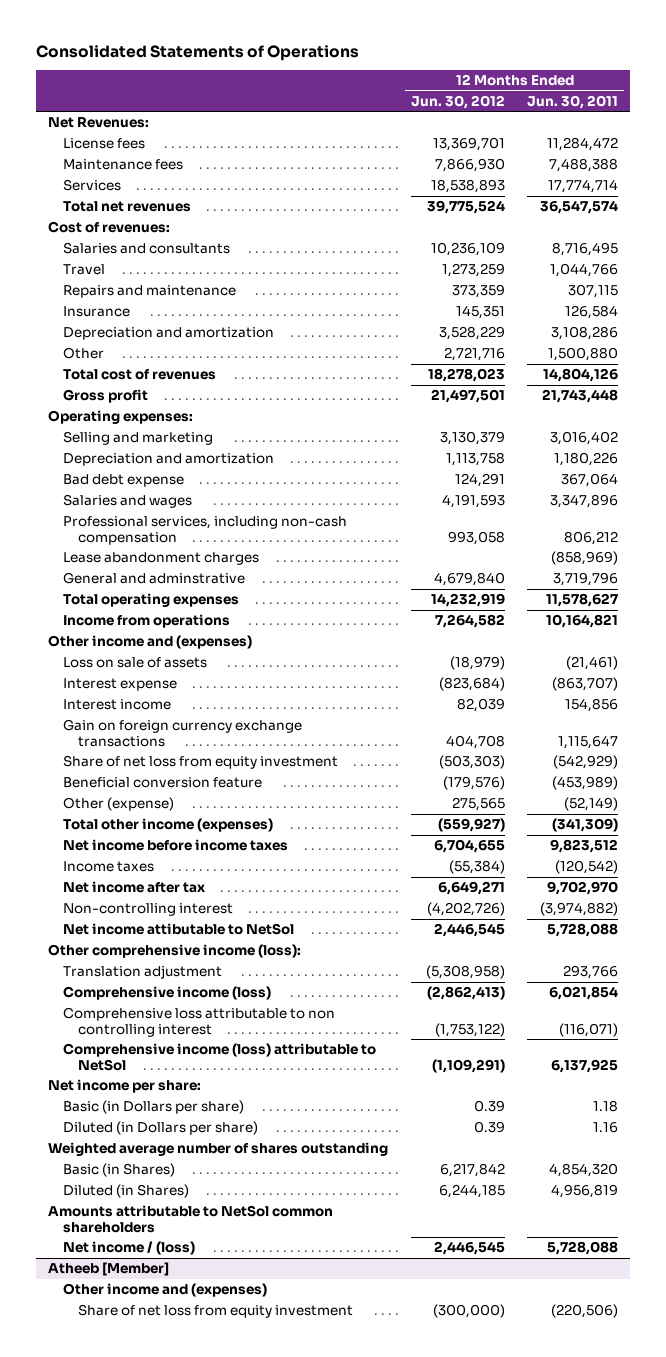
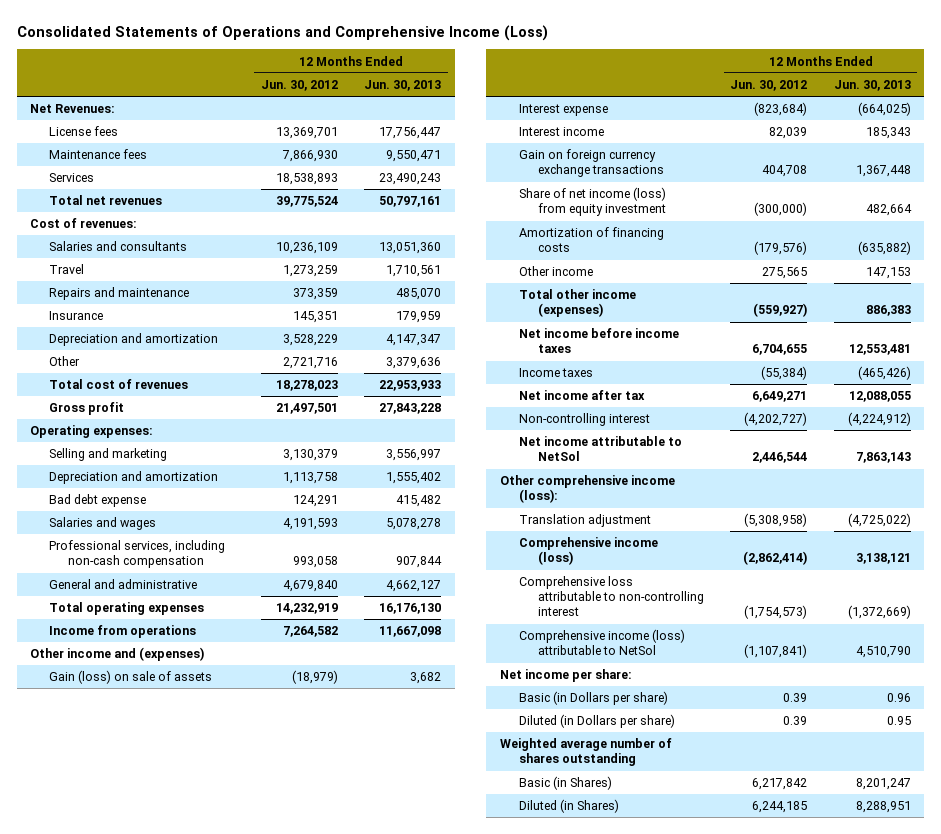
[36,44,360,61] Consolidated Statements of Operations -> [16,24,548,41] Consolidated Statements of Operations and Comprehensive Income (Loss)
[527,95,619,110] Jun. 30, 2011 -> none
none -> [364,80,442,92] Jun. 30, 2013
[63,552,260,566] Lease abandonment charges -> none
[63,572,246,585] General and adminstrative -> [49,579,198,590] General and administrative
[63,657,208,669] Loss on sale of assets -> [49,670,213,685] Gain (loss) on sale of assets
[63,755,339,770] Share of net loss from equity investment -> [518,187,666,217] Share of net income (loss) from equity investment
[438,755,505,770] (503,303) -> [754,202,808,217] (300,000)
[63,777,263,789] Beneficial conversion feature -> [518,227,664,253] Amortization of financing costs
[63,797,175,812] Other (expense) -> [518,266,593,277] Other income
[426,902,505,917] (4,202,726) -> [744,412,808,427] (4,202,727)
[63,923,295,936] Net income attibutable to NetSol -> [518,436,682,462] Net income attributable to NetSol
[433,923,505,938] 2,446,545 -> [752,452,808,464] 2,446,544
[426,986,505,1001] (2,862,413) -> [743,551,808,566] (2,862,414)
[63,1007,336,1038] Comprehensive loss attributable to non controlling interest -> [518,576,704,617] Comprehensive loss attributable to non-controlling interest
[434,1023,505,1038] (1,753,122) -> [744,605,808,620] (1,754,573)
[431,1059,505,1074] (1,109,291) -> [744,644,808,659] (1,107,841)
[47,1205,333,1234] Amounts attributable to NetSol common shareholders -> none
[63,1241,196,1256] Net income / (loss) -> none
[47,1262,169,1277] Atheeb [Member] -> none
[63,1283,268,1298] Other income and (expenses) -> none
[78,1304,354,1319] Share of net loss from equity investment -> none

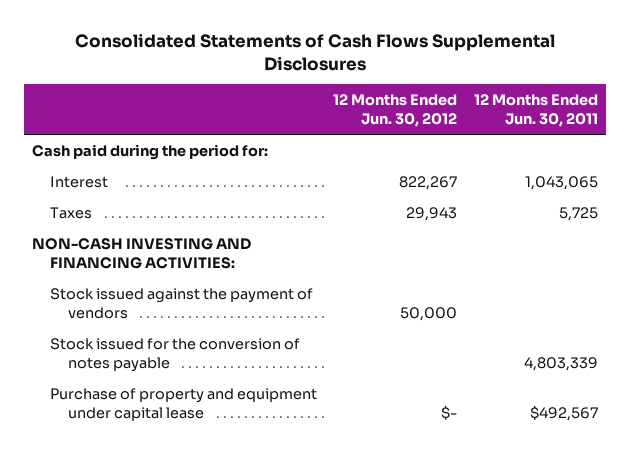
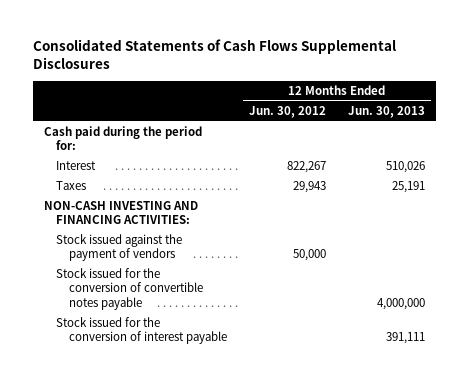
[473,94,598,128] 12 Months Ended Jun. 30, 2011 -> none
none -> [348,106,426,119] Jun. 30, 2013
[50,387,318,421] Purchase of property and equipment under capital lease -> none
[50,337,301,372] Stock issued for the conversion of notes payable -> [56,268,203,310] Stock issued for the conversion of convertible notes payable
none -> [56,317,227,345] Stock issued for the conversion of interest payable

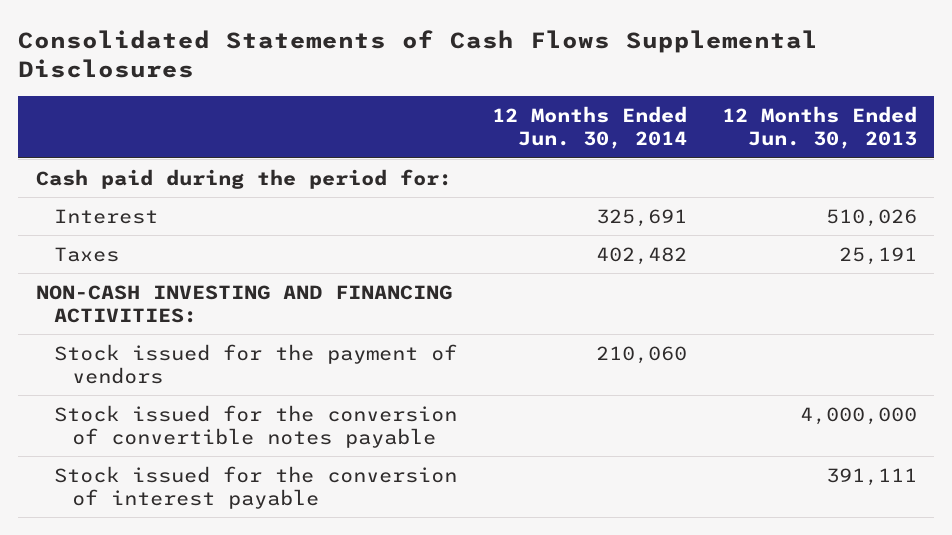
[248,106,326,119] Jun. 30, 2012 -> none
none -> [491,106,687,150] 12 Months Ended Jun. 30, 2014
[56,234,183,262] Stock issued against the payment of vendors -> [53,343,457,384] Stock issued for the payment of vendors

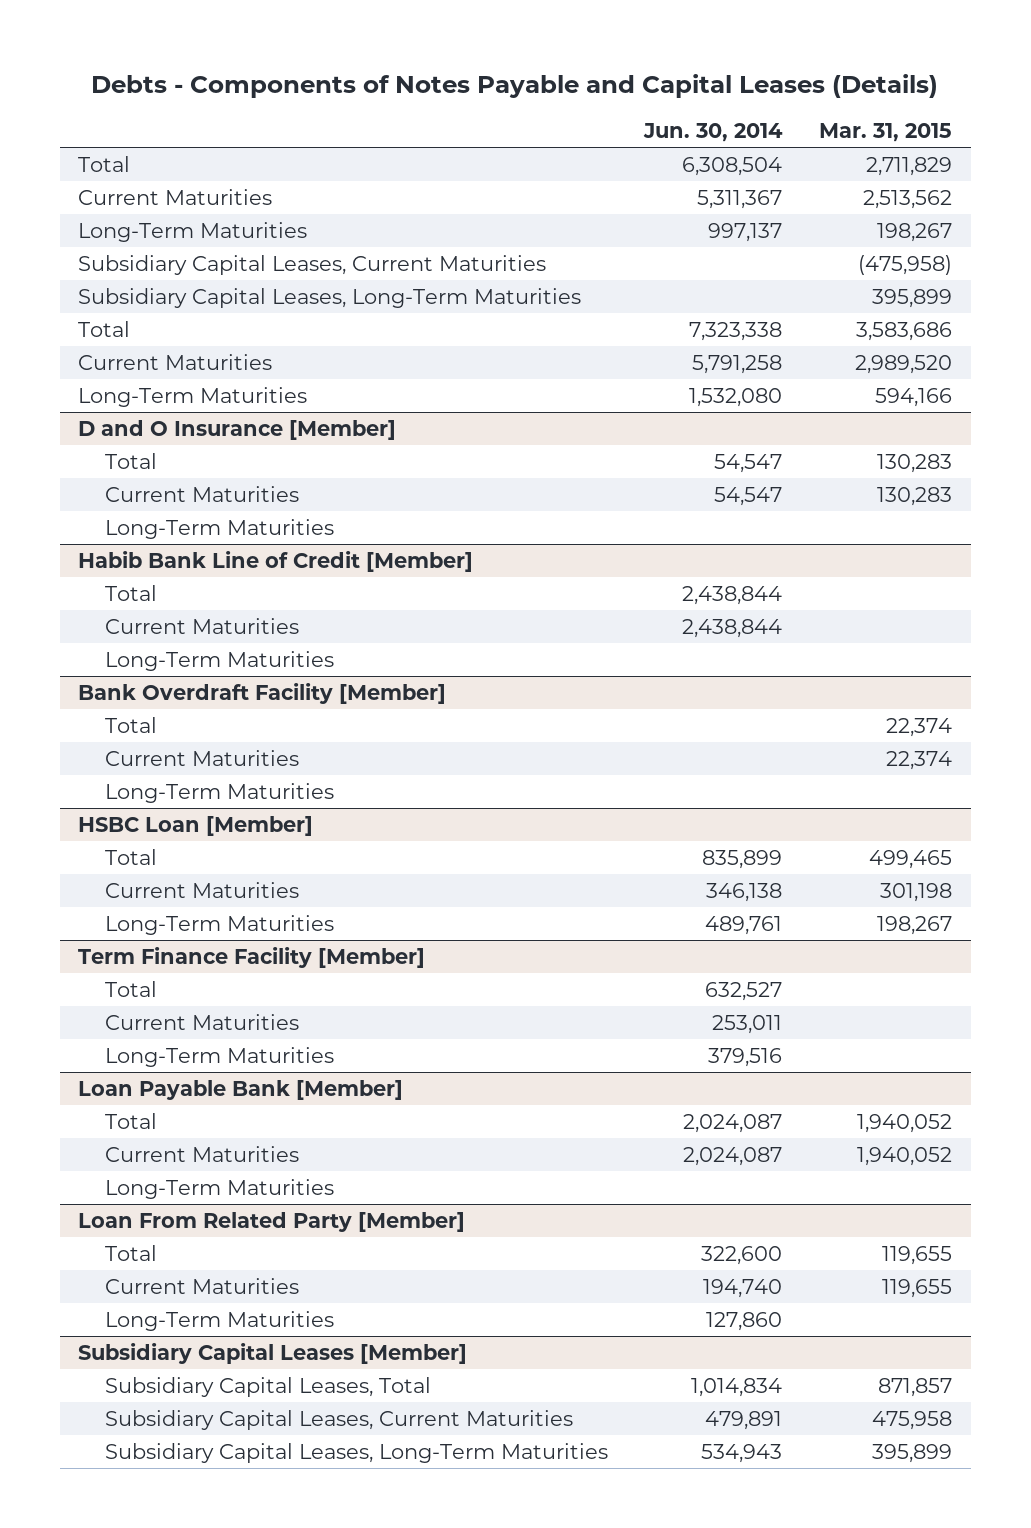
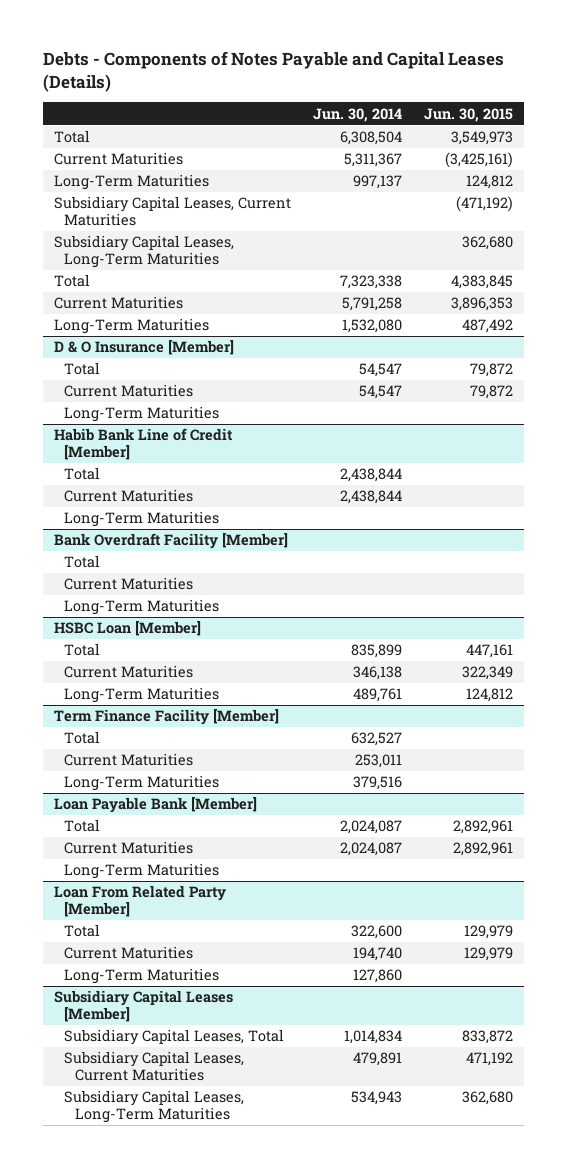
[819,122,953,142] Mar. 31, 2015 -> none
none -> [424,107,514,122] Jun. 30, 2015
[78,420,397,441] D and O Insurance [Member] -> [53,340,234,356] D & O Insurance [Member]

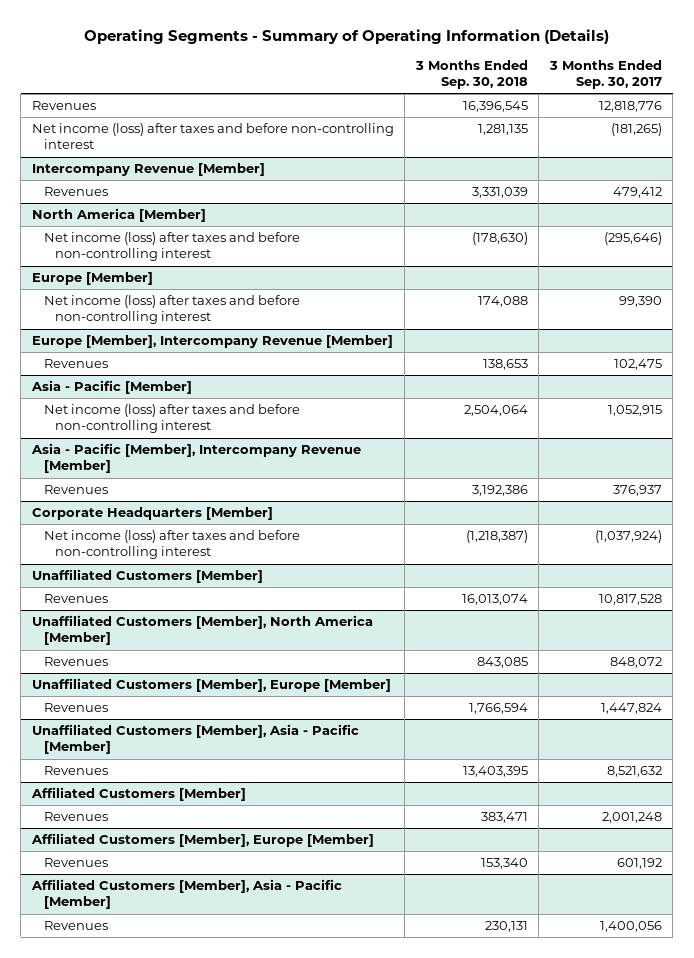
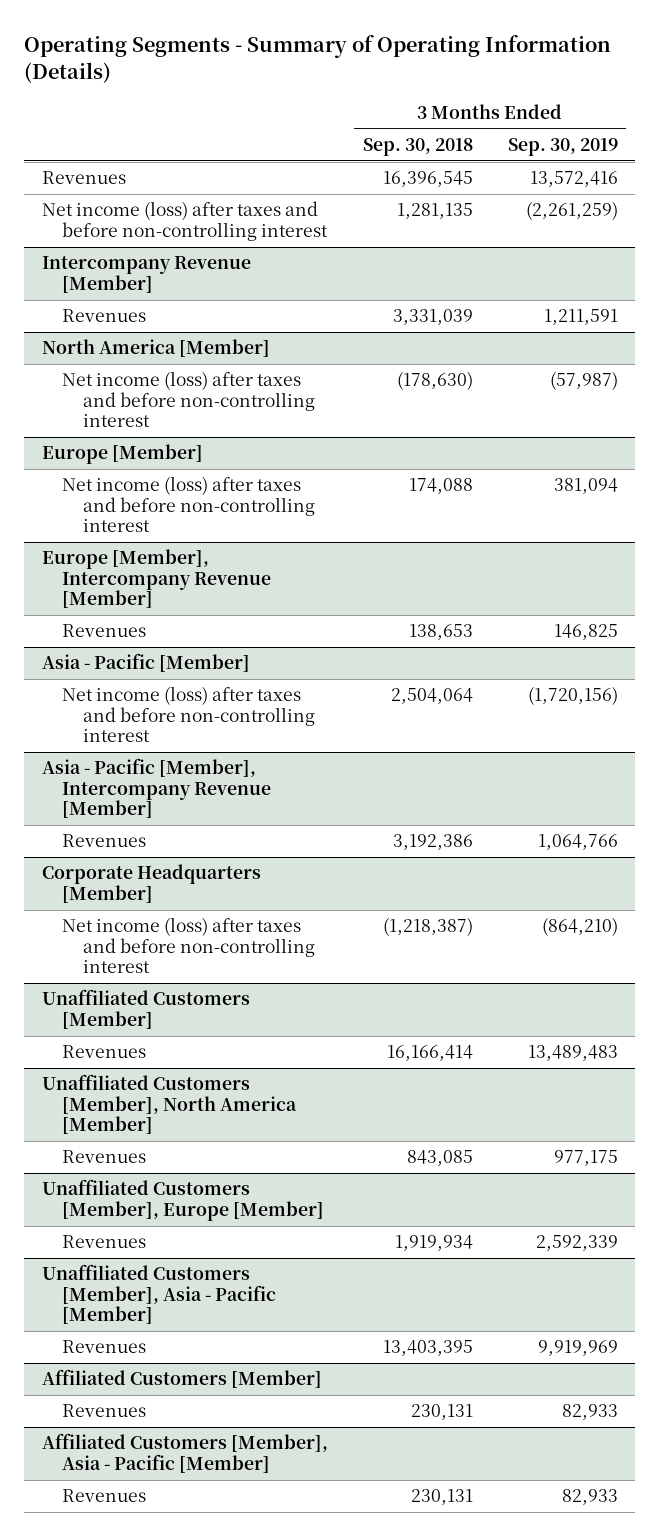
[548,59,662,90] 3 Months Ended Sep. 30, 2017 -> none
none -> [507,137,618,156] Sep. 30, 2019
[461,594,528,606] 16,013,074 -> [386,1045,473,1062] 16,166,414
[468,703,528,715] 1,766,594 -> [394,1235,473,1252] 1,919,934
[30,833,374,848] Affiliated Customers [Member], Europe [Member] -> none
[43,858,108,868] Revenues -> none
[480,812,528,824] 383,471 -> [410,1404,473,1421] 230,131

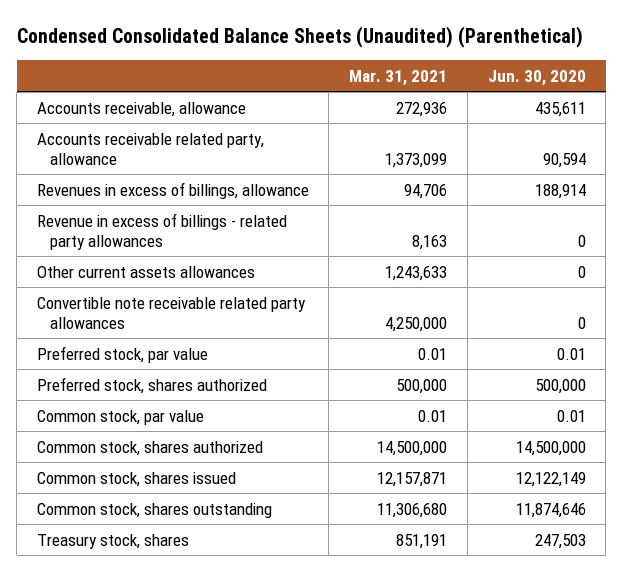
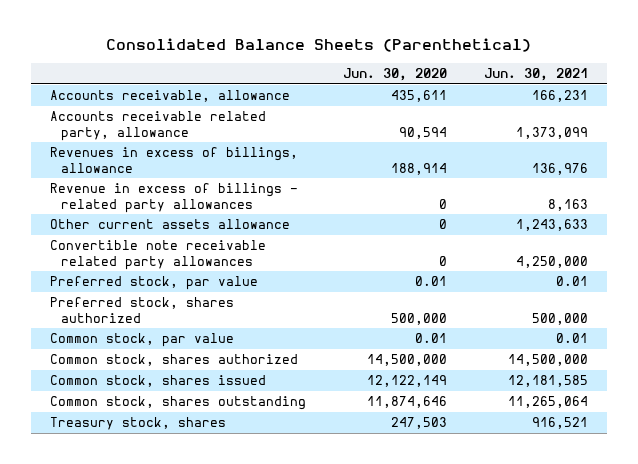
[16,25,583,48] Condensed Consolidated Balance Sheets (Unaudited) (Parenthetical) -> [106,38,532,53] Consolidated Balance Sheets (Parenthetical)
[349,69,448,86] Mar. 31, 2021 -> none
none -> [484,67,589,81] Jun. 30, 2021
[36,265,255,278] Other current assets allowances -> [49,219,290,230] Other current assets allowance

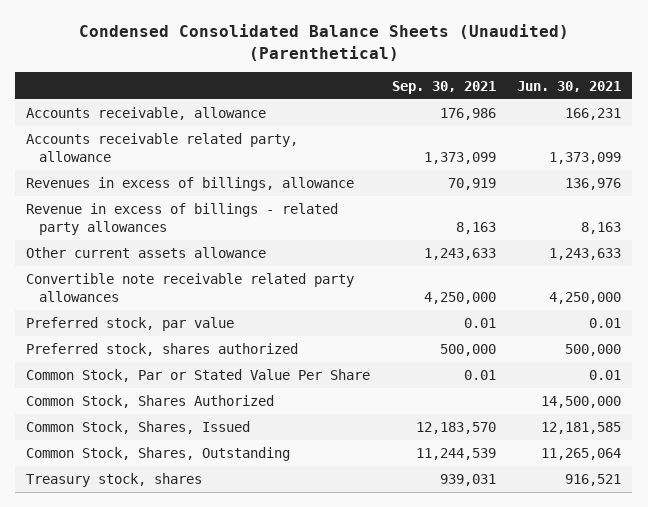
[106,38,532,53] Consolidated Balance Sheets (Parenthetical) -> [78,24,569,61] Condensed Consolidated Balance Sheets (Unaudited) (Parenthetical)
[343,67,448,81] Jun. 30, 2020 -> none
none -> [391,80,496,94] Sep. 30, 2021
[49,333,234,348] Common stock, par value -> [26,369,371,383] Common Stock, Par or Stated Value Per Share
[49,354,298,367] Common stock, shares authorized -> [26,395,275,409] Common Stock, Shares Authorized
[49,375,266,388] Common stock, shares issued -> [26,421,251,435] Common Stock, Shares, Issued
[49,396,306,411] Common stock, shares outstanding -> [26,447,291,462] Common Stock, Shares, Outstanding

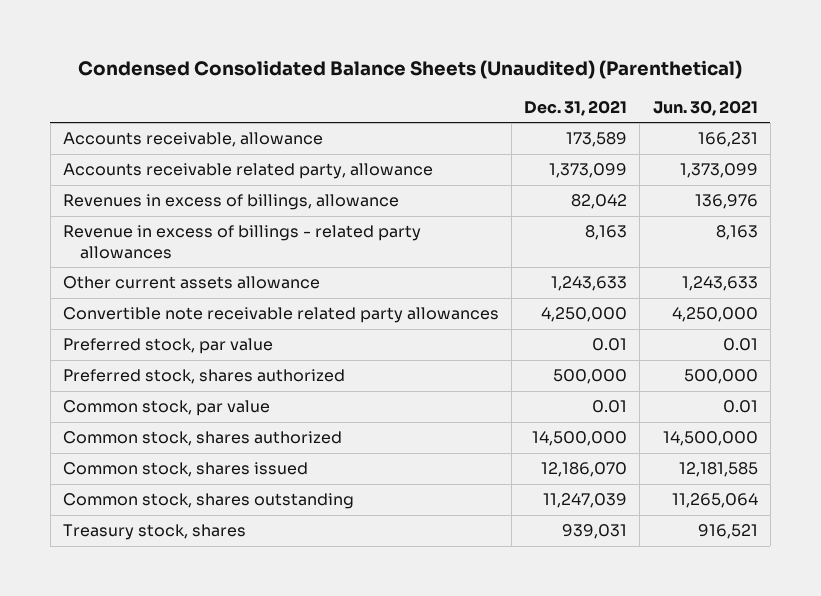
[391,80,496,94] Sep. 30, 2021 -> none
none -> [524,99,628,116] Dec. 31, 2021
[26,369,371,383] Common Stock, Par or Stated Value Per Share -> [62,400,270,417] Common stock, par value
[26,395,275,409] Common Stock, Shares Authorized -> [62,431,342,447] Common stock, shares authorized
[26,421,251,435] Common Stock, Shares, Issued -> [62,462,308,478] Common stock, shares issued
[26,447,291,462] Common Stock, Shares, Outstanding -> [62,493,354,510] Common stock, shares outstanding

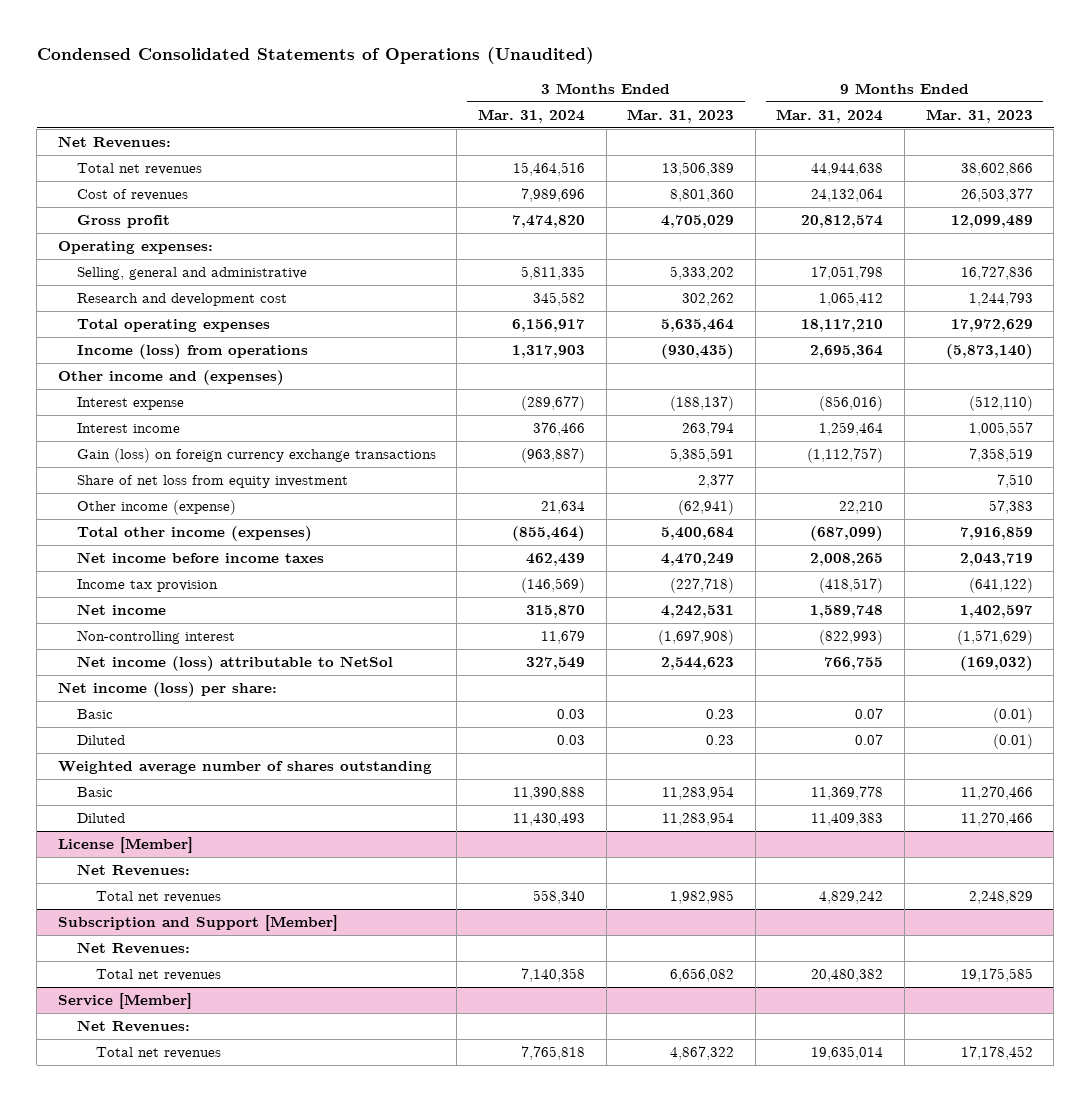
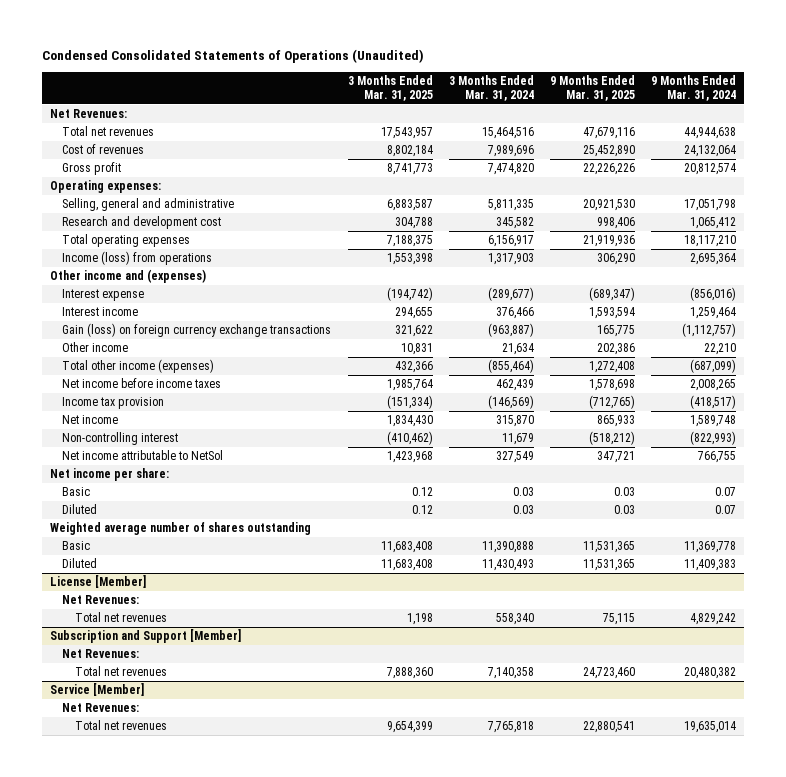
[627,108,735,123] Mar. 31, 2023 -> none
[925,108,1033,123] Mar. 31, 2023 -> none
none -> [347,75,433,102] 3 Months Ended Mar. 31, 2025
none -> [549,75,635,102] 9 Months Ended Mar. 31, 2025
[76,475,348,489] Share of net loss from equity investment -> none
[76,500,236,516] Other income (expense) -> [62,342,129,353] Other income
[76,656,393,672] Net income (loss) attributable to NetSol -> [62,450,224,461] Net income attributable to NetSol
[58,682,278,698] Net income (loss) per share: -> [49,468,169,482] Net income per share:

